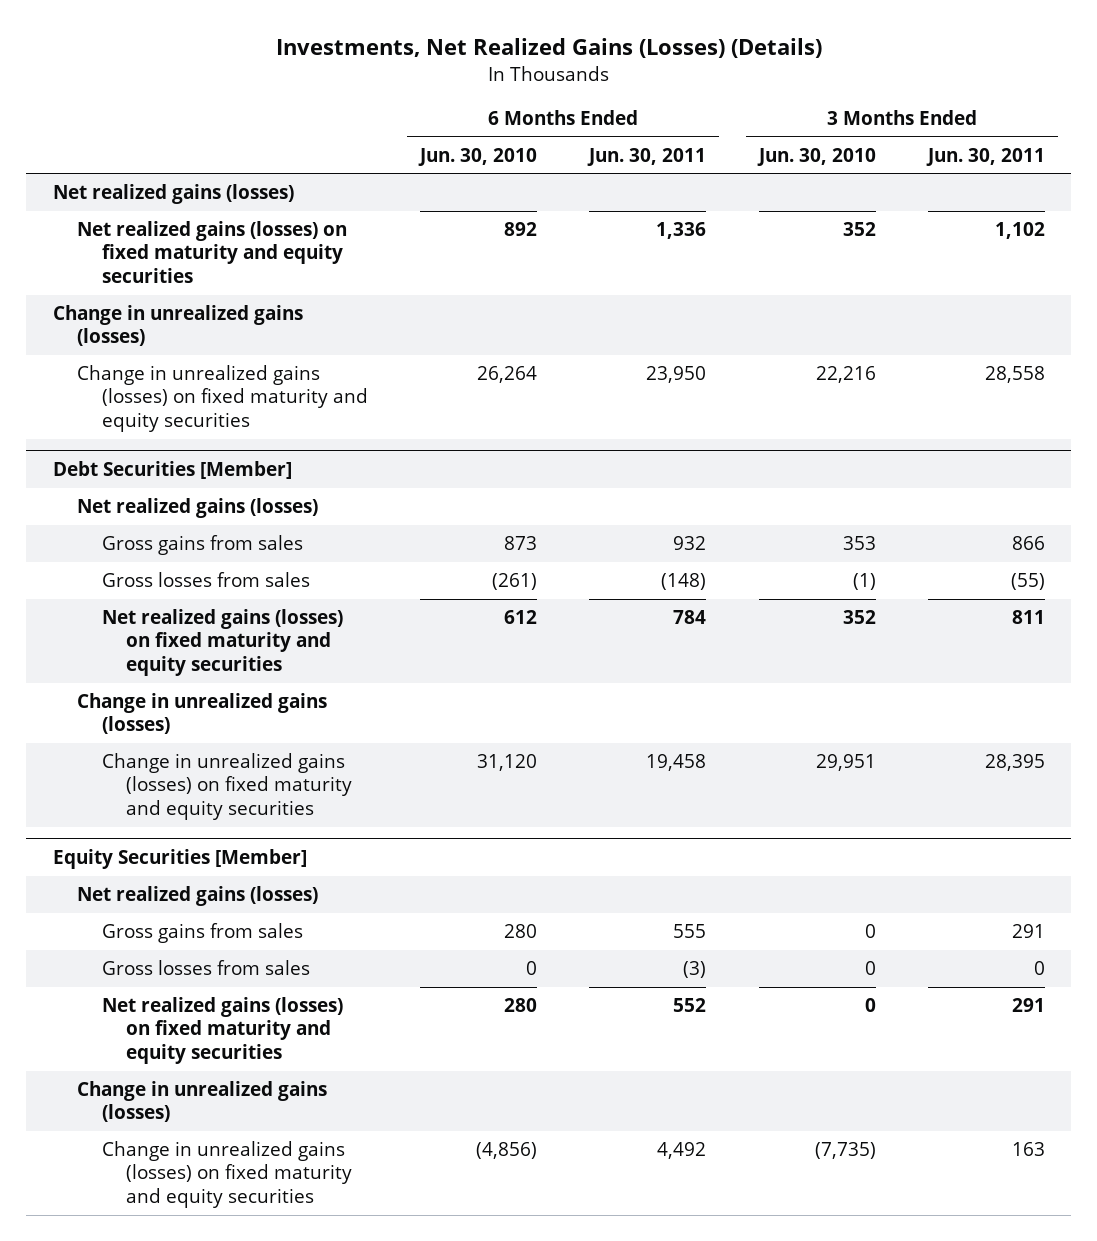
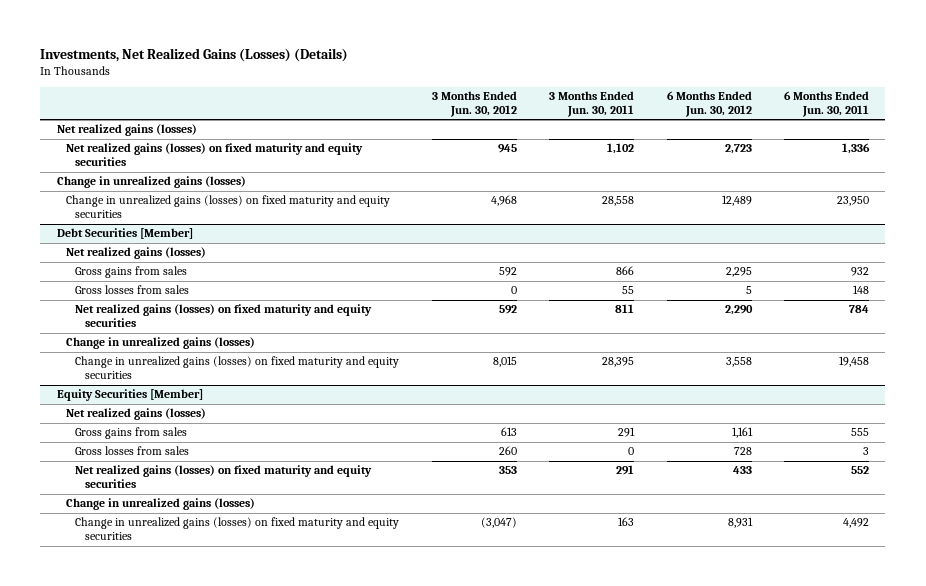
[417,147,537,166] Jun. 30, 2010 -> none
[756,147,876,166] Jun. 30, 2010 -> none
none -> [431,91,517,118] 3 Months Ended Jun. 30, 2012
none -> [666,91,752,118] 6 Months Ended Jun. 30, 2012
[661,573,707,591] (148) -> [853,285,870,295] 148
[1010,573,1045,591] (55) -> [622,286,635,295] 55
[683,961,707,979] (3) -> [863,447,870,456] 3

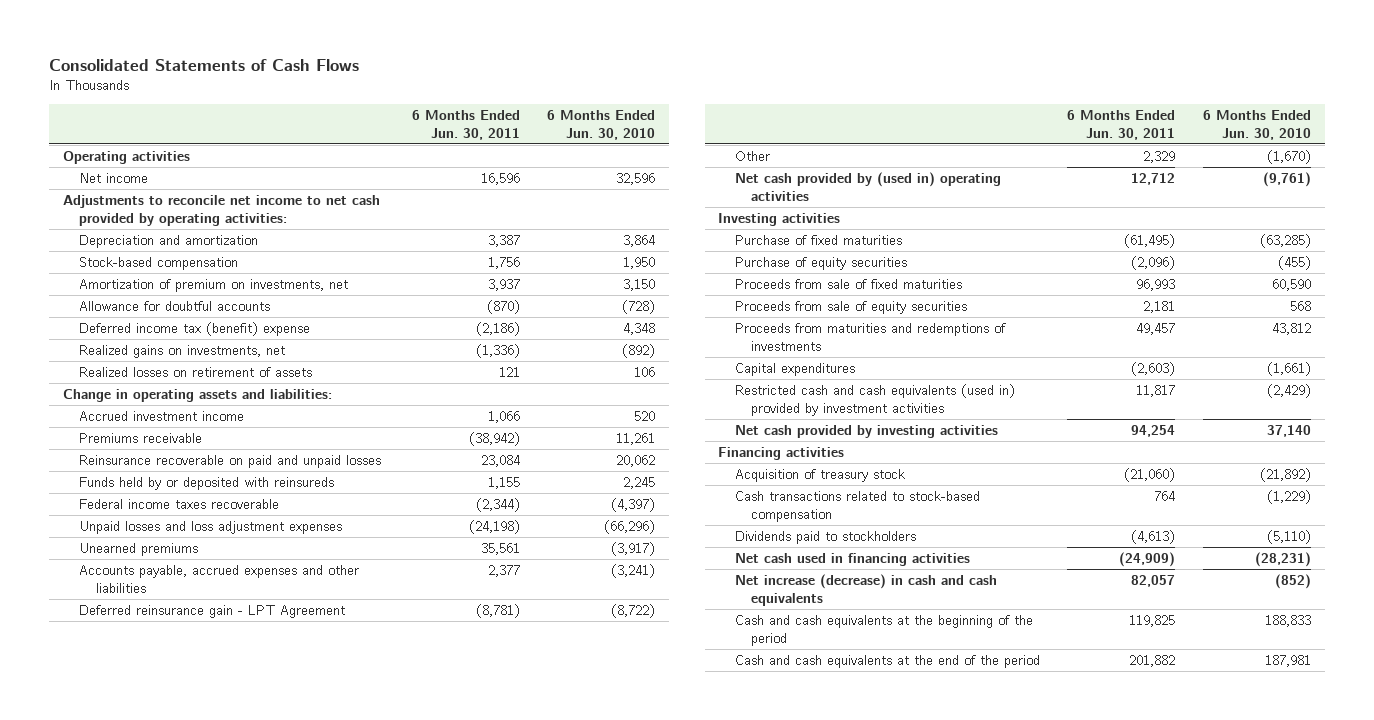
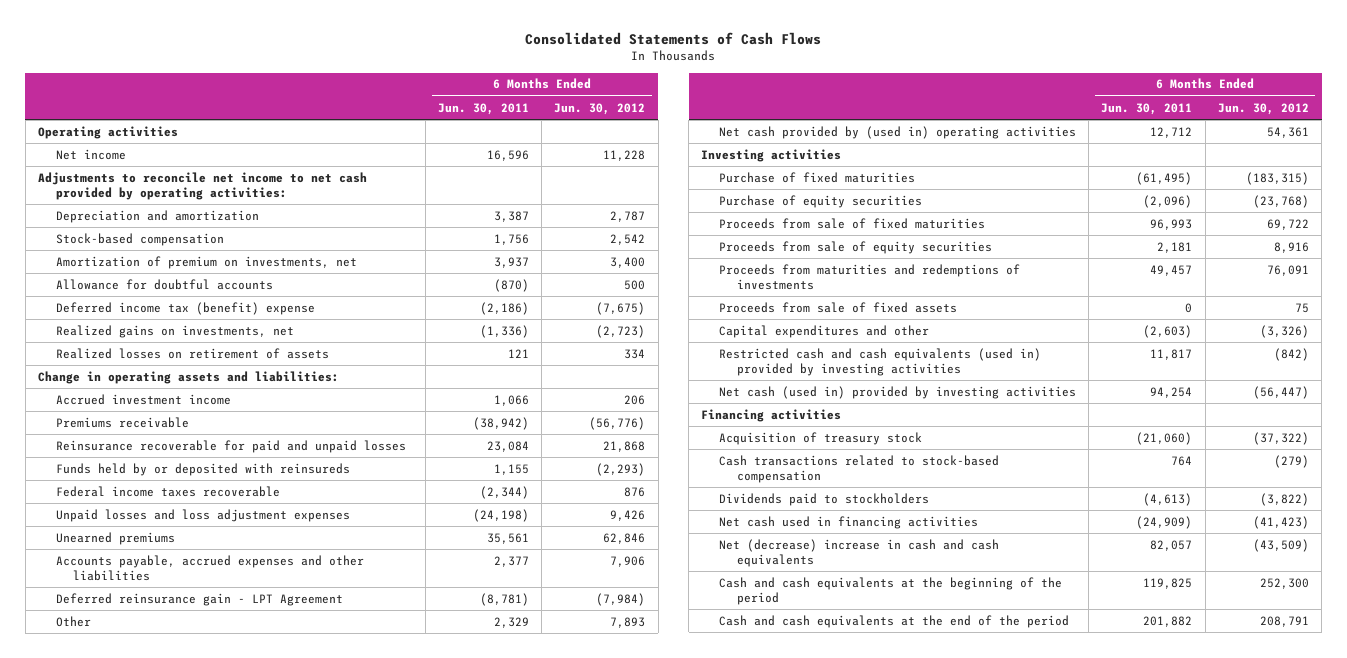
[547,110,656,141] 6 Months Ended Jun. 30, 2010 -> none
none -> [554,102,646,115] Jun. 30, 2012
[79,454,382,468] Reinsurance recoverable on paid and unpaid losses -> [55,439,406,453] Reinsurance recoverable for paid and unpaid losses
none -> [718,301,957,313] Proceeds from sale of fixed assets
[734,362,855,376] Capital expenditures -> [718,324,929,338] Capital expenditures and other
[734,383,1015,416] Restricted cash and cash equivalents (used in) provided by investment activities -> [718,347,1041,376] Restricted cash and cash equivalents (used in) provided by investing activities
[734,424,998,438] Net cash provided by investing activities -> [718,385,1076,399] Net cash (used in) provided by investing activities
[734,573,997,606] Net increase (decrease) in cash and cash equivalents -> [718,538,999,567] Net (decrease) increase in cash and cash equivalents

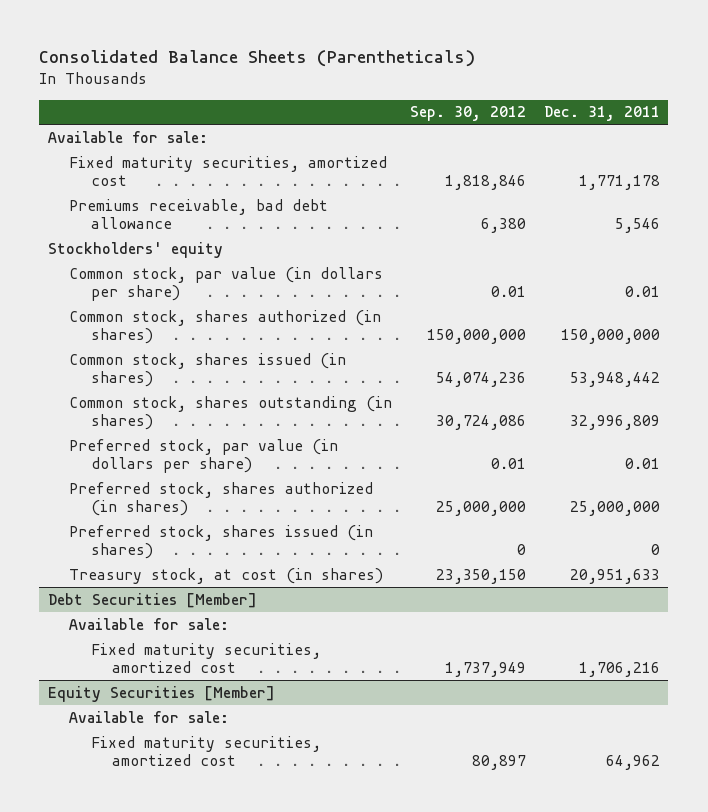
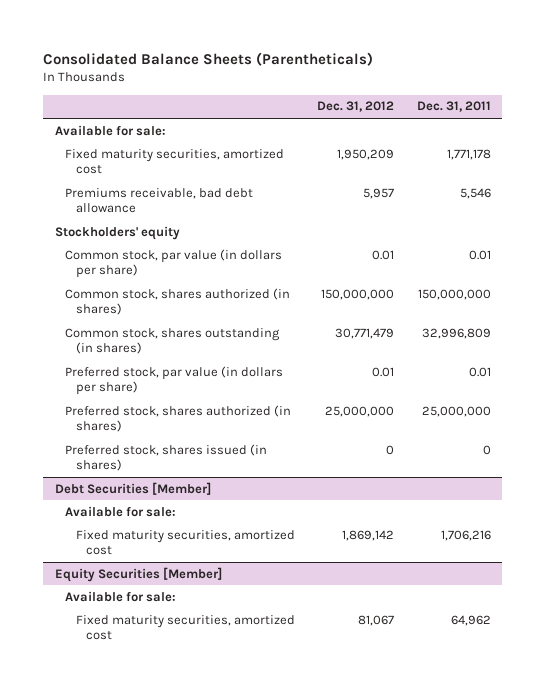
[410,106,527,122] Sep. 30, 2012 -> none
none -> [317,101,395,113] Dec. 31, 2012
[69,352,347,388] Common stock, shares issued (in shares) -> none
[69,567,384,584] Treasury stock, at cost (in shares) -> none

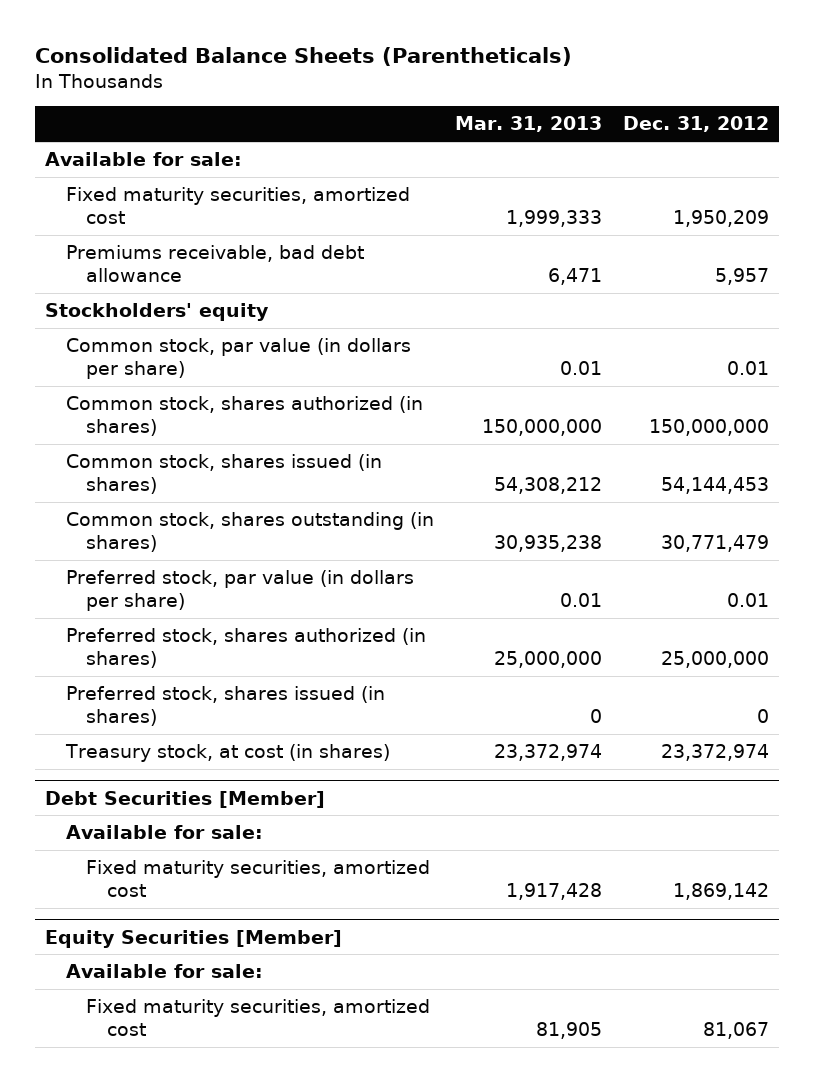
[416,101,491,113] Dec. 31, 2011 -> none
none -> [454,116,602,133] Mar. 31, 2013
none -> [65,454,382,494] Common stock, shares issued (in shares)
none -> [64,744,390,763] Treasury stock, at cost (in shares)

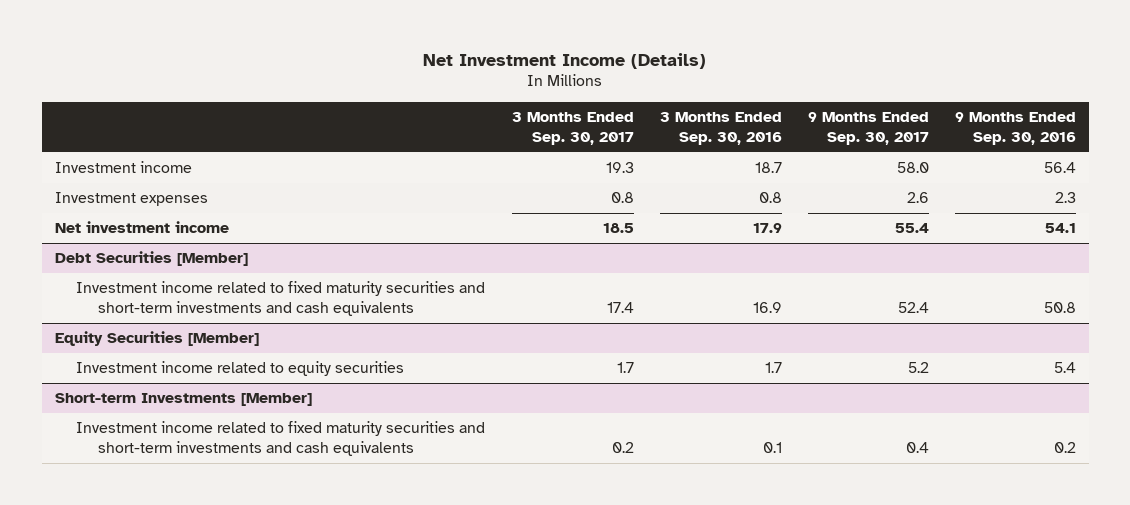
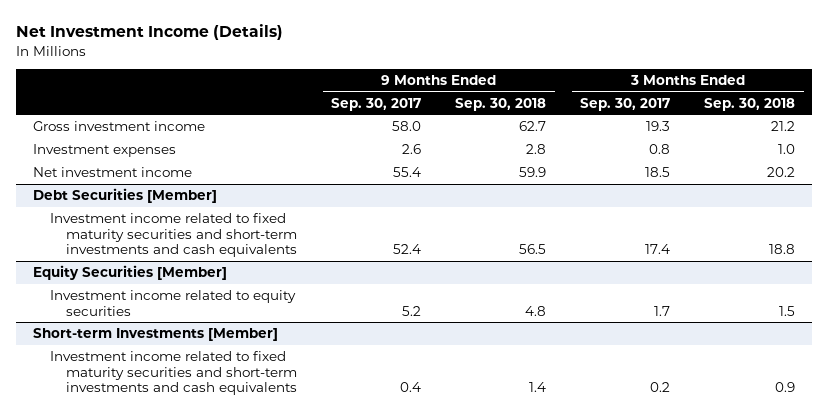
[659,111,782,145] 3 Months Ended Sep. 30, 2016 -> none
[954,111,1076,145] 9 Months Ended Sep. 30, 2016 -> none
none -> [455,97,547,111] Sep. 30, 2018
none -> [704,97,796,111] Sep. 30, 2018
[54,161,192,174] Investment income -> [33,120,206,131] Gross investment income

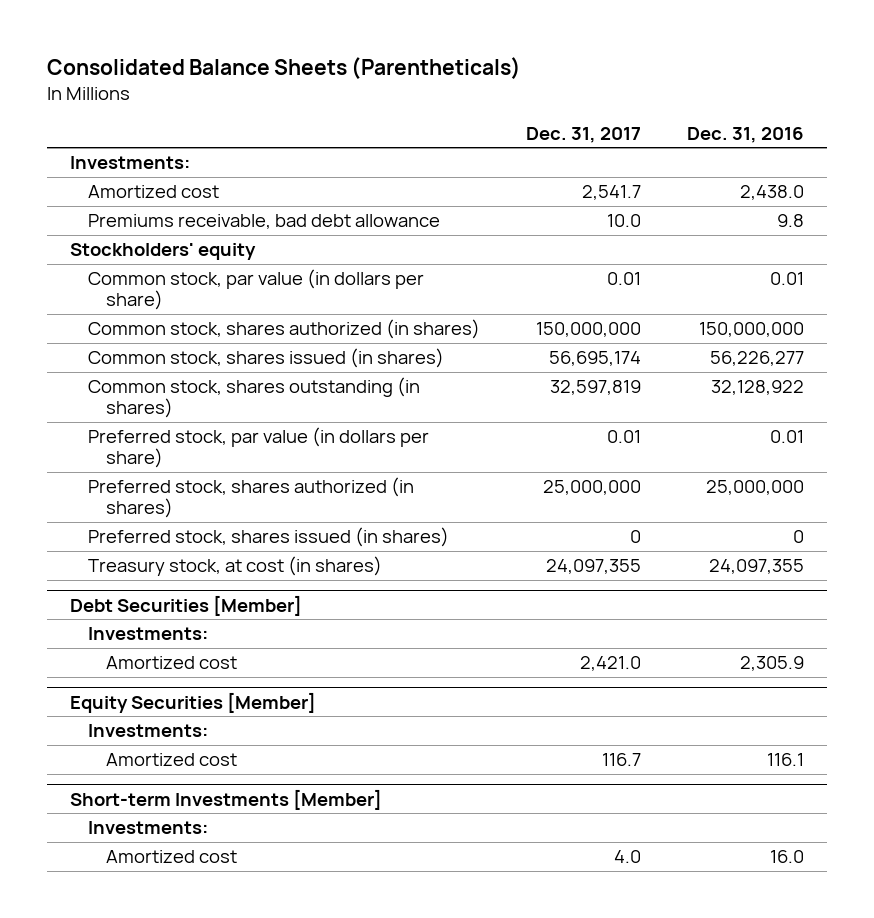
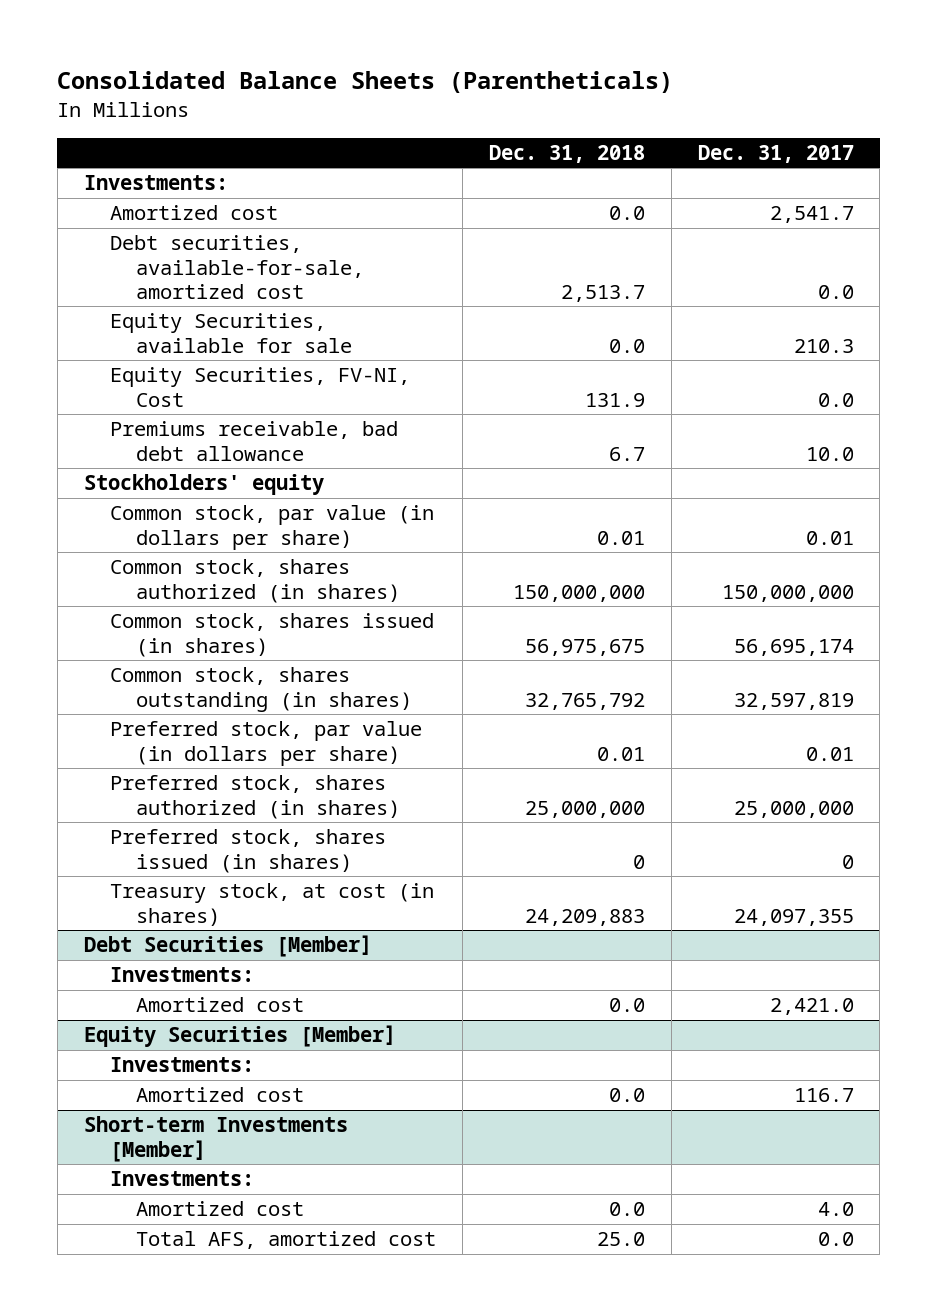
[687,126,805,143] Dec. 31, 2016 -> none
none -> [489,144,646,163] Dec. 31, 2018
none -> [110,235,365,299] Debt securities, available-for-sale, amortized cost
none -> [110,313,353,353] Equity Securities, available for sale
none -> [110,367,411,407] Equity Securities, FV-NI, Cost
none -> [136,1231,437,1250] Total AFS, amortized cost

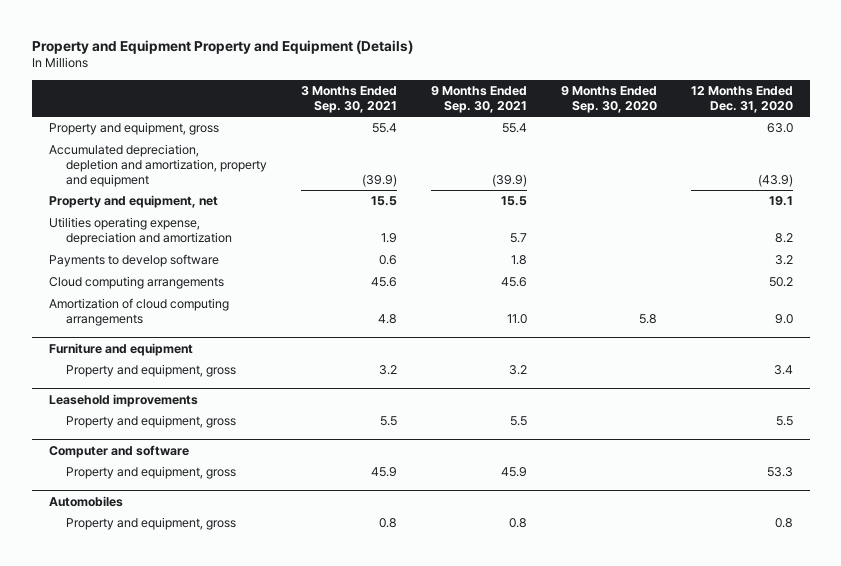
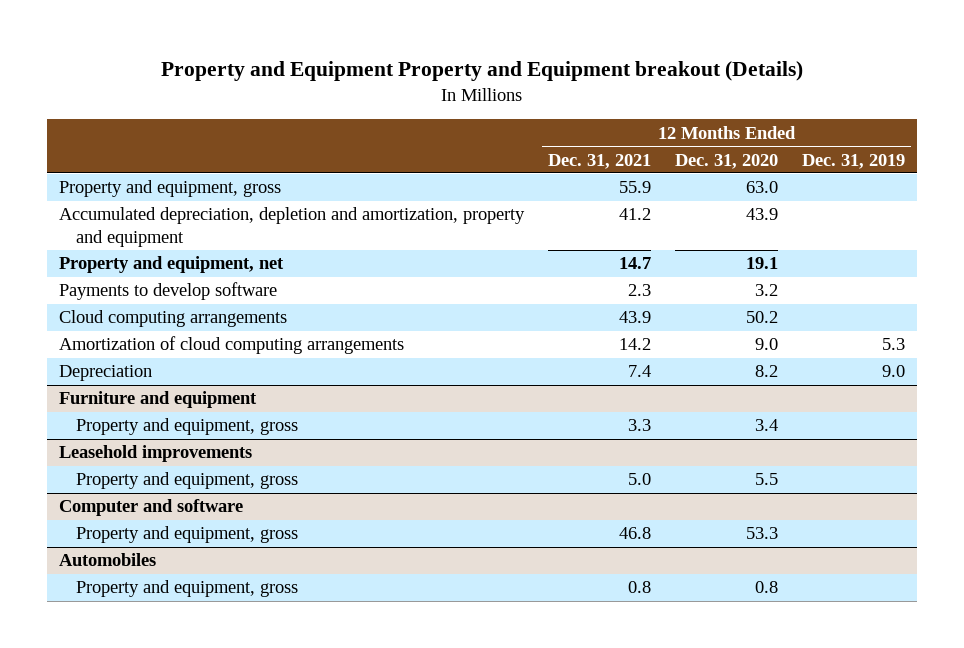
[31,39,413,54] Property and Equipment Property and Equipment (Details) -> [161,60,804,81] Property and Equipment Property and Equipment breakout (Details)
[301,85,398,113] 3 Months Ended Sep. 30, 2021 -> none
[431,85,528,113] 9 Months Ended Sep. 30, 2021 -> none
[560,85,657,113] 9 Months Ended Sep. 30, 2020 -> none
none -> [547,153,651,169] Dec. 31, 2021
none -> [802,153,906,169] Dec. 31, 2019
[757,173,793,187] (43.9) -> [746,208,779,221] 43.9
[48,217,233,246] Utilities operating expense, depreciation and amortization -> none
none -> [58,365,152,382] Depreciation

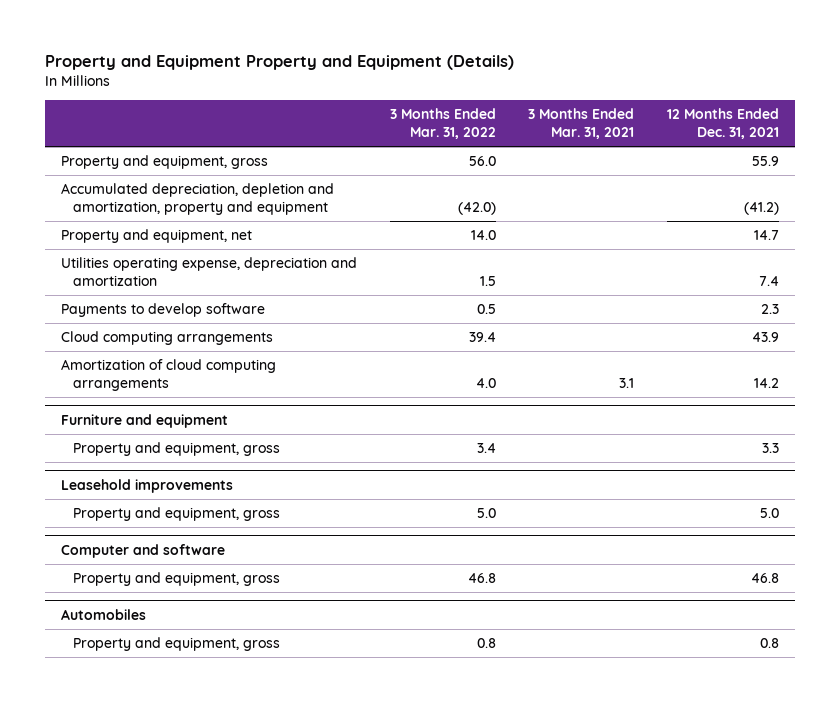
[161,60,804,81] Property and Equipment Property and Equipment breakout (Details) -> [44,54,514,70] Property and Equipment Property and Equipment (Details)
[675,153,779,169] Dec. 31, 2020 -> none
[802,153,906,169] Dec. 31, 2019 -> none
none -> [389,108,496,140] 3 Months Ended Mar. 31, 2022
none -> [528,108,635,140] 3 Months Ended Mar. 31, 2021
[618,208,651,221] 41.2 -> [743,201,779,215] (41.2)
none -> [60,257,357,286] Utilities operating expense, depreciation and amortization
[58,365,152,382] Depreciation -> none

